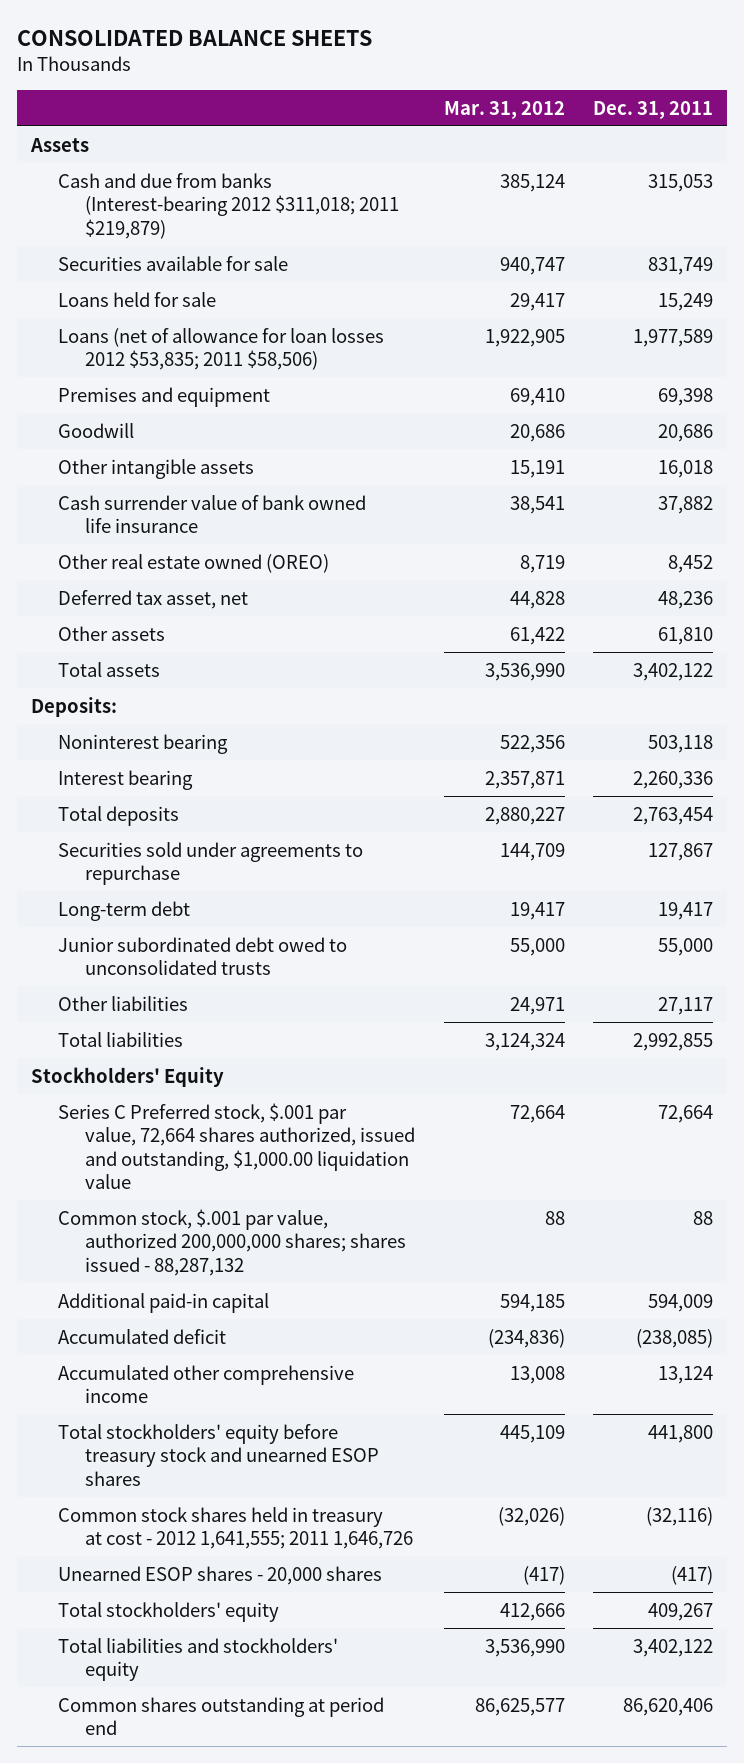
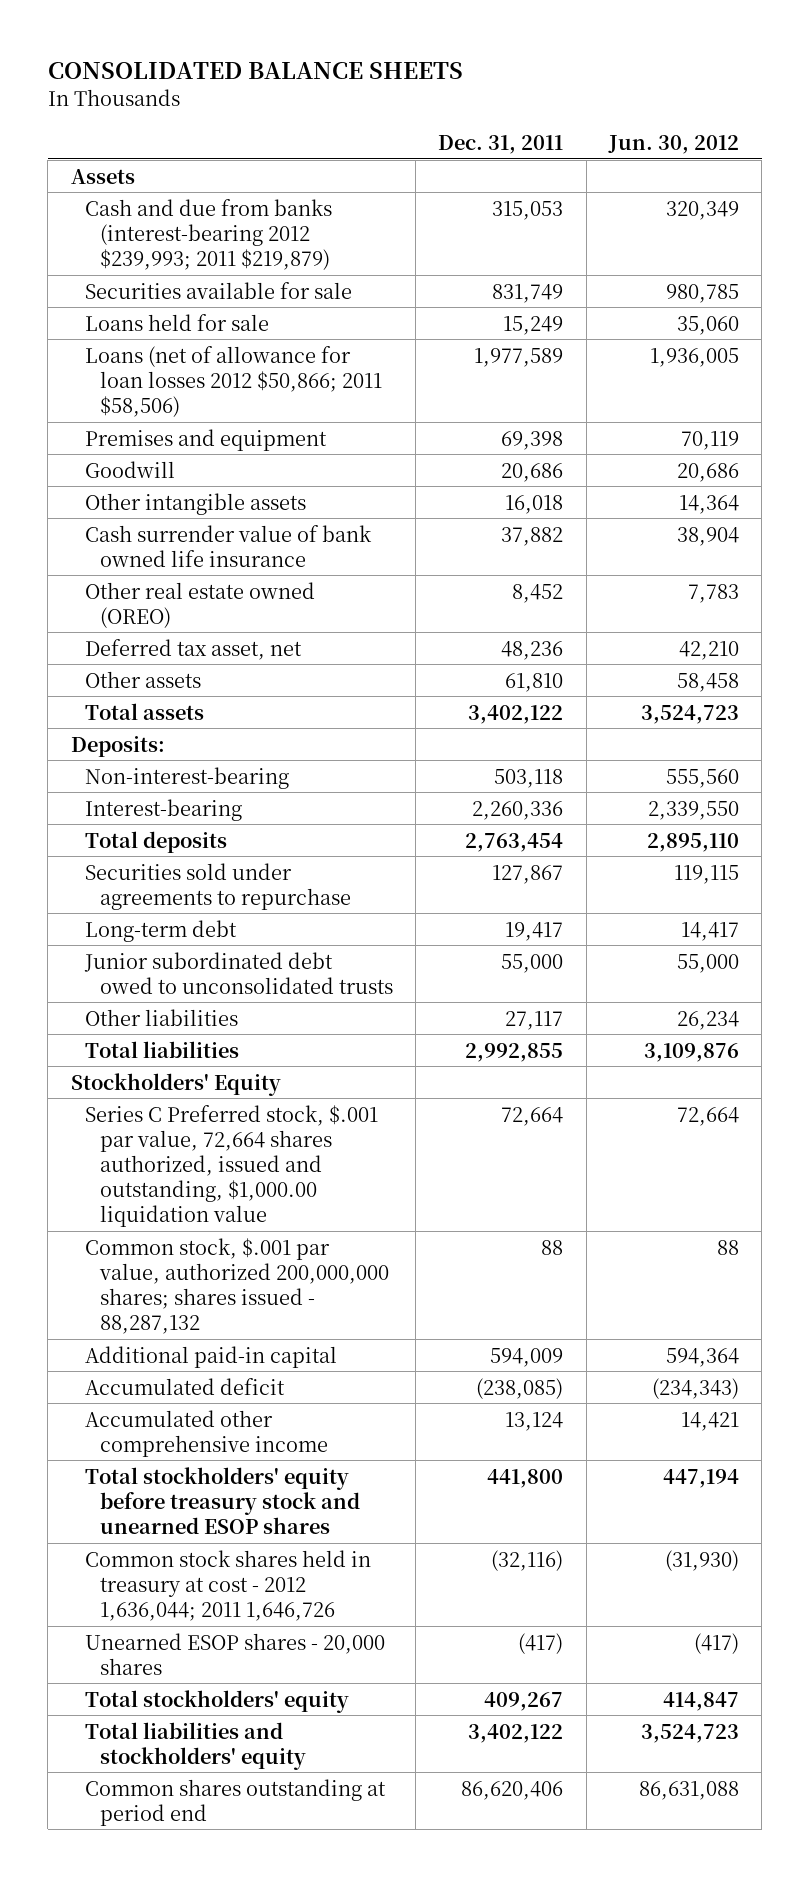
[443,100,565,119] Mar. 31, 2012 -> none
none -> [607,134,739,154] Jun. 30, 2012
[58,172,400,239] Cash and due from banks (Interest-bearing 2012 $311,018; 2011 $219,879) -> [85,198,333,270] Cash and due from banks (interest-bearing 2012 $239,993; 2011 $219,879)
[58,327,385,371] Loans (net of allowance for loan losses 2012 $53,835; 2011 $58,506) -> [85,345,382,417] Loans (net of allowance for loan losses 2012 $50,866; 2011 $58,506)
[58,733,229,754] Noninterest bearing -> [85,766,290,789] Non-interest-bearing
[58,769,194,790] Interest bearing -> [85,798,243,821] Interest-bearing
[58,1506,414,1550] Common stock shares held in treasury at cost - 2012 1,641,555; 2011 1,646,726 -> [85,1549,372,1621] Common stock shares held in treasury at cost - 2012 1,636,044; 2011 1,646,726

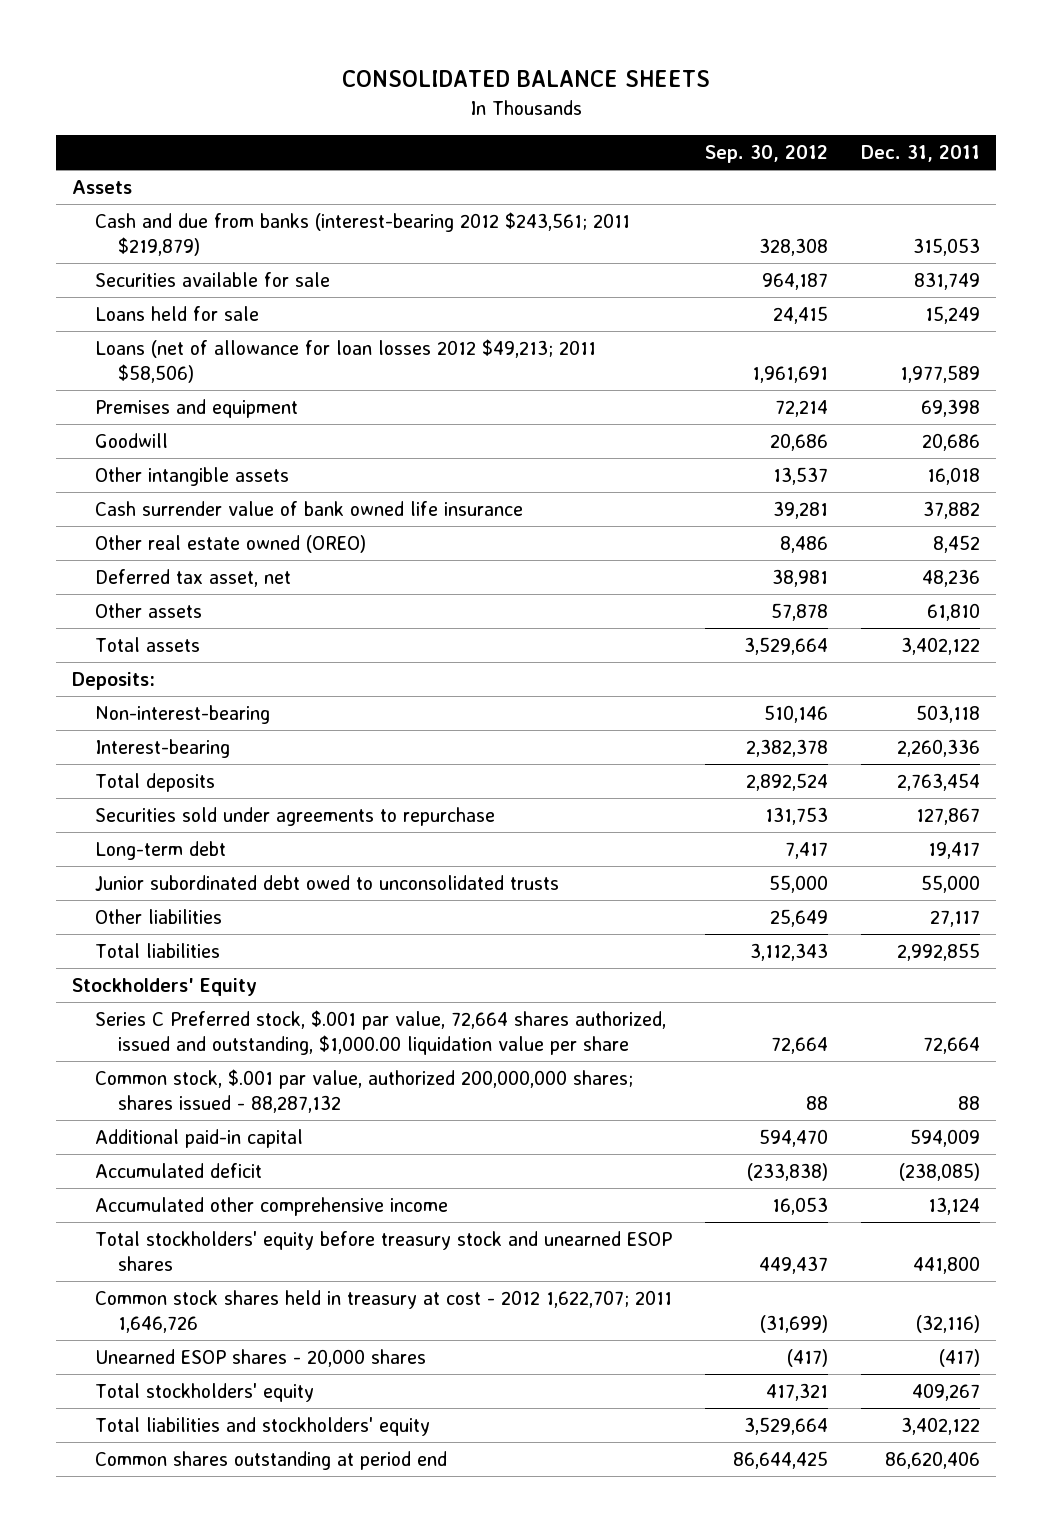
[607,134,739,154] Jun. 30, 2012 -> none
none -> [705,144,829,163] Sep. 30, 2012
[85,198,333,270] Cash and due from banks (interest-bearing 2012 $239,993; 2011 $219,879) -> [95,212,631,256] Cash and due from banks (interest-bearing 2012 $243,561; 2011 $219,879)
[85,345,382,417] Loans (net of allowance for loan losses 2012 $50,866; 2011 $58,506) -> [95,339,597,383] Loans (net of allowance for loan losses 2012 $49,213; 2011 $58,506)
[85,1104,379,1227] Series C Preferred stock, $.001 par value, 72,664 shares authorized, issued and outstanding, $1,000.00 liquidation value -> [95,1010,667,1055] Series C Preferred stock, $.001 par value, 72,664 shares authorized, issued and outstanding, $1,000.00 liquidation value per share
[85,1549,372,1621] Common stock shares held in treasury at cost - 2012 1,636,044; 2011 1,646,726 -> [95,1290,673,1333] Common stock shares held in treasury at cost - 2012 1,622,707; 2011 1,646,726

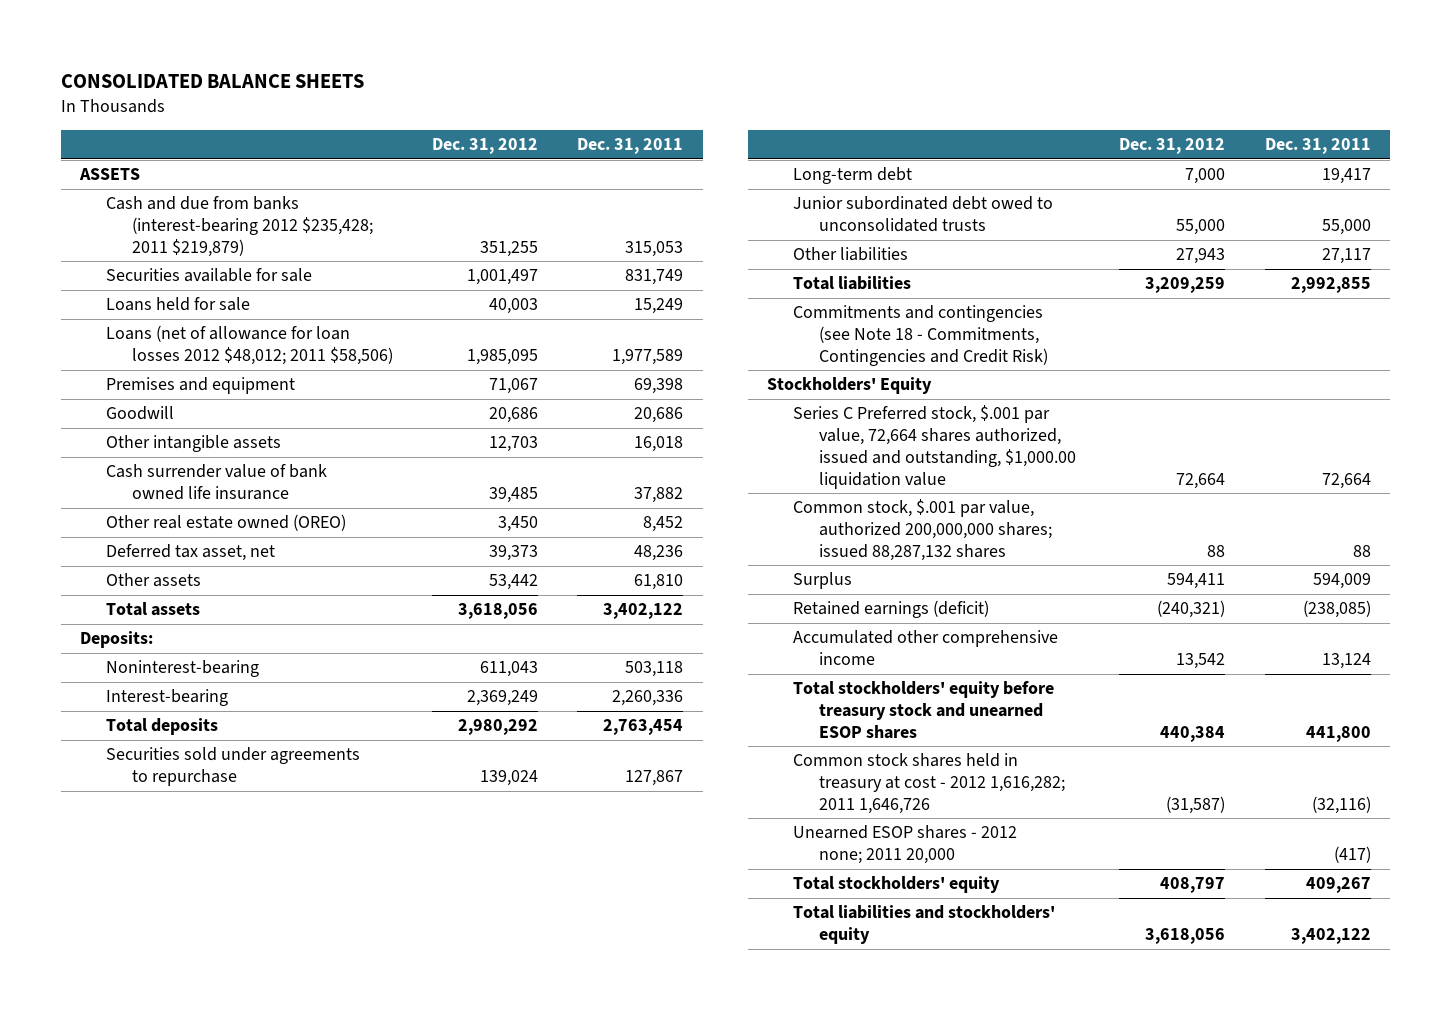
[705,144,829,163] Sep. 30, 2012 -> none
none -> [432,138,539,155] Dec. 31, 2012
[72,180,133,195] Assets -> [79,168,141,181] ASSETS
[95,212,631,256] Cash and due from banks (interest-bearing 2012 $243,561; 2011 $219,879) -> [106,196,373,257] Cash and due from banks (interest-bearing 2012 $235,428; 2011 $219,879)
[95,339,597,383] Loans (net of allowance for loan losses 2012 $49,213; 2011 $58,506) -> [106,325,393,366] Loans (net of allowance for loan losses 2012 $48,012; 2011 $58,506)
[95,705,271,725] Non-interest-bearing -> [106,660,260,678] Noninterest-bearing
none -> [793,305,1048,366] Commitments and contingencies (see Note 18 - Commitments, Contingencies and Credit Risk)
[95,1010,667,1055] Series C Preferred stock, $.001 par value, 72,664 shares authorized, issued and outstanding, $1,000.00 liquidation value per share -> [793,405,1076,489] Series C Preferred stock, $.001 par value, 72,664 shares authorized, issued and outstanding, $1,000.00 liquidation value
[95,1069,634,1113] Common stock, $.001 par value, authorized 200,000,000 shares; shares issued - 88,287,132 -> [793,499,1052,561] Common stock, $.001 par value, authorized 200,000,000 shares; issued 88,287,132 shares
[95,1129,304,1149] Additional paid-in capital -> [793,572,853,590] Surplus
[95,1163,263,1179] Accumulated deficit -> [793,600,990,619] Retained earnings (deficit)
[95,1290,673,1333] Common stock shares held in treasury at cost - 2012 1,622,707; 2011 1,646,726 -> [793,753,1065,814] Common stock shares held in treasury at cost - 2012 1,616,282; 2011 1,646,726
[95,1349,427,1368] Unearned ESOP shares - 20,000 shares -> [793,825,1018,865] Unearned ESOP shares - 2012 none; 2011 20,000
[95,1451,448,1471] Common shares outstanding at period end -> none

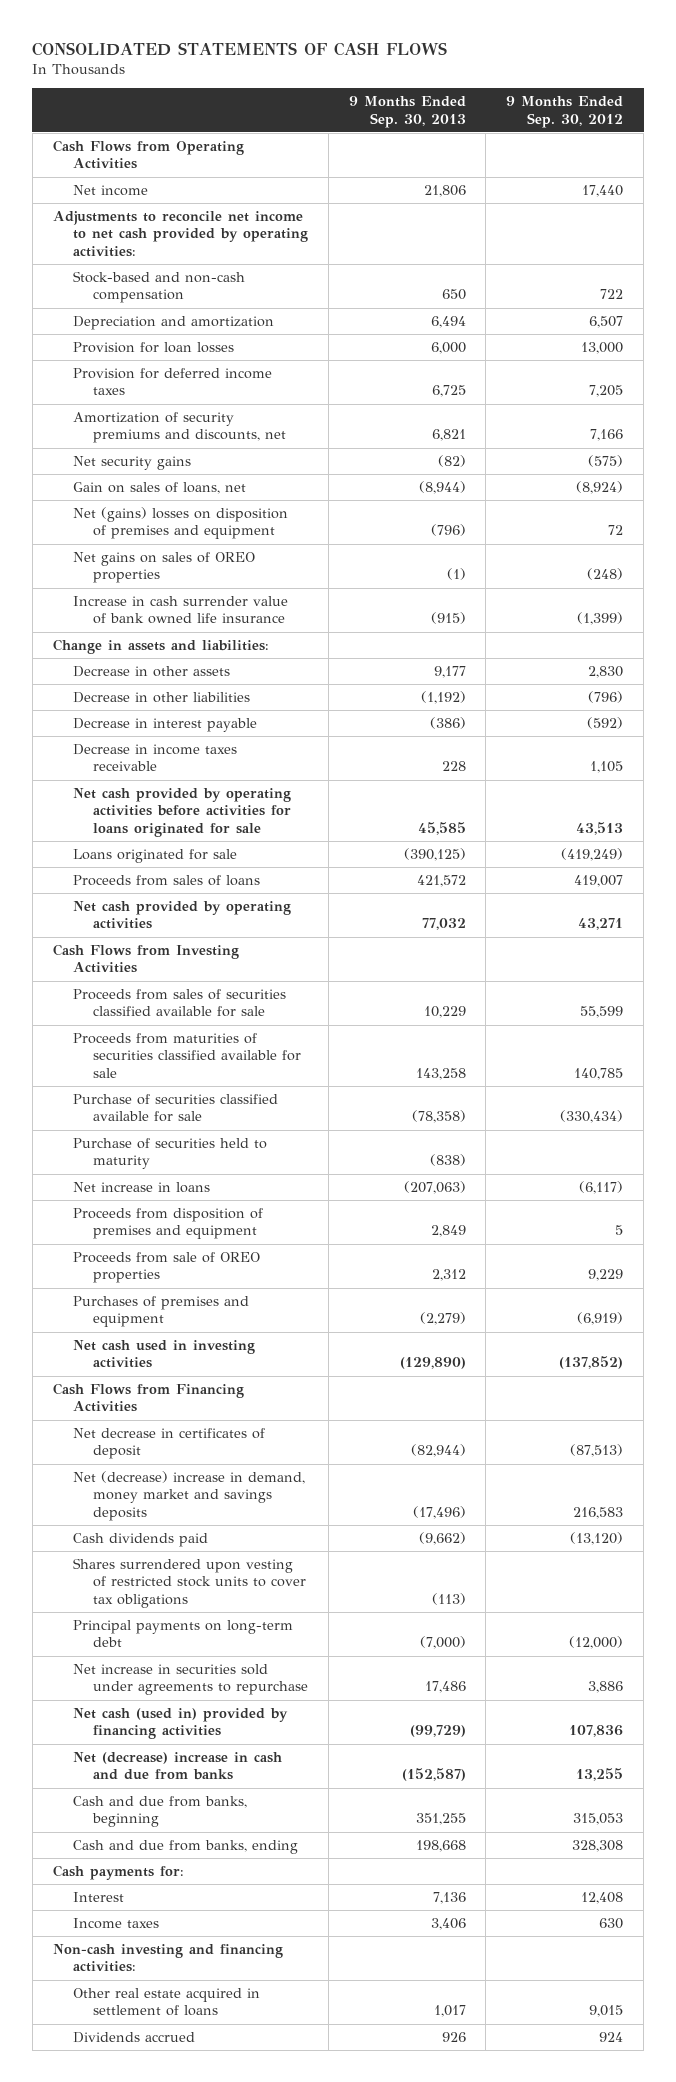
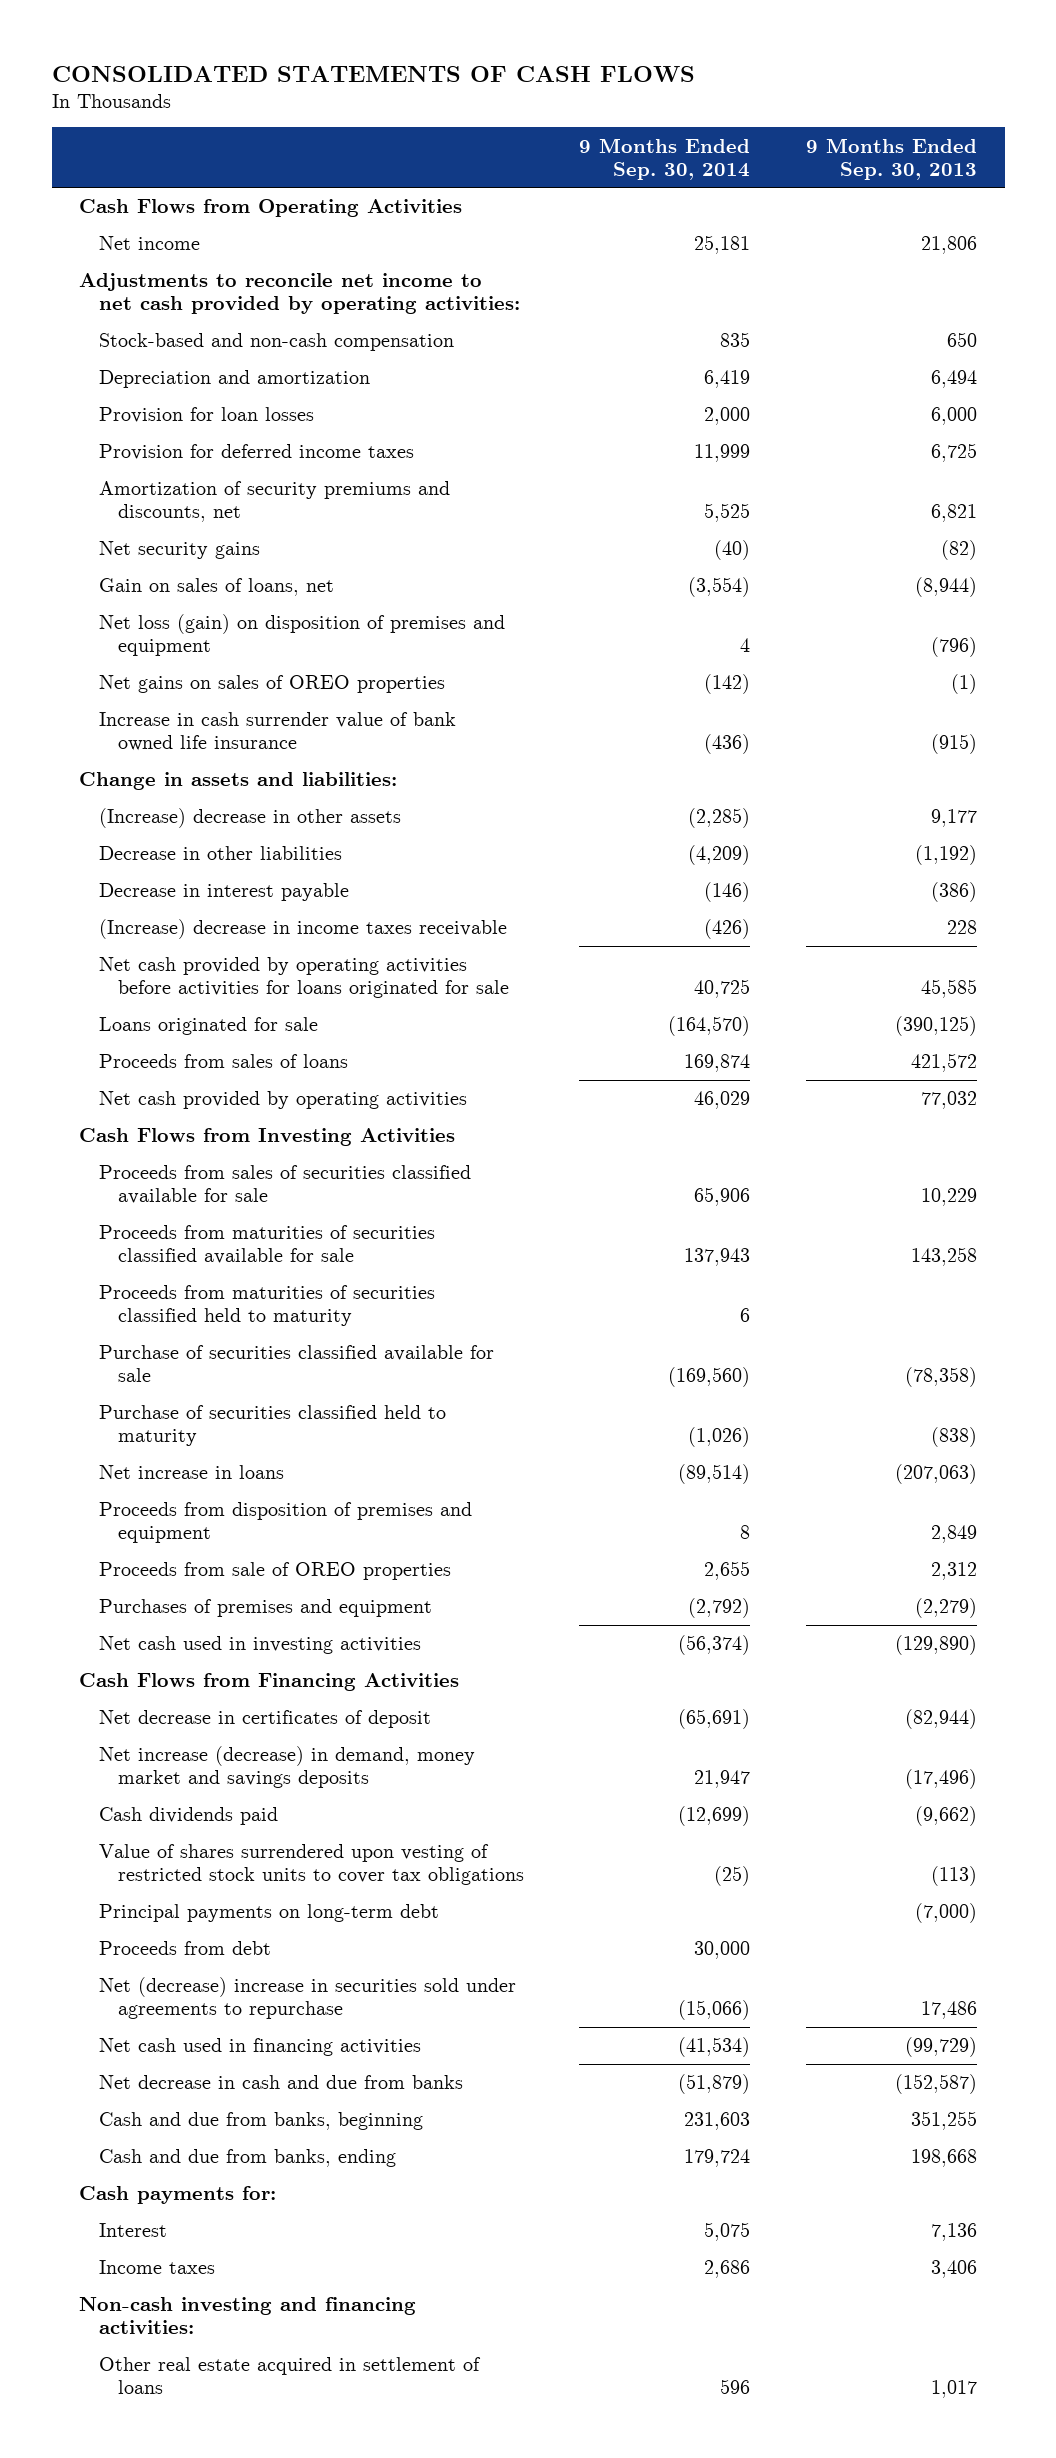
[506,96,624,128] 9 Months Ended Sep. 30, 2012 -> none
none -> [579,137,751,180] 9 Months Ended Sep. 30, 2014
[72,507,288,540] Net (gains) losses on disposition of premises and equipment -> [98,614,505,657] Net loss (gain) on disposition of premises and equipment
[72,666,230,678] Decrease in other assets -> [98,808,401,829] (Increase) decrease in other assets
[72,744,237,772] Decrease in income taxes receivable -> [98,919,507,940] (Increase) decrease in income taxes receivable
none -> [98,1285,435,1327] Proceeds from maturities of securities classified held to maturity
[72,1138,267,1170] Purchase of securities held to maturity -> [98,1405,446,1447] Purchase of securities classified held to maturity
[72,1471,305,1521] Net (decrease) increase in demand, money market and savings deposits -> [98,1746,475,1789] Net increase (decrease) in demand, money market and savings deposits
[72,1558,306,1608] Shares surrendered upon vesting of restricted stock units to cover tax obligations -> [98,1844,525,1886] Value of shares surrendered upon vesting of restricted stock units to cover tax obligations
none -> [98,1941,271,1956] Proceeds from debt
[72,1664,308,1696] Net increase in securities sold under agreements to repurchase -> [98,1977,516,2020] Net (decrease) increase in securities sold under agreements to repurchase
[72,1708,288,1740] Net cash (used in) provided by financing activities -> [98,2038,421,2057] Net cash used in financing activities
[72,1752,282,1781] Net (decrease) increase in cash and due from banks -> [98,2075,463,2090] Net decrease in cash and due from banks
[72,2032,195,2044] Dividends accrued -> none

